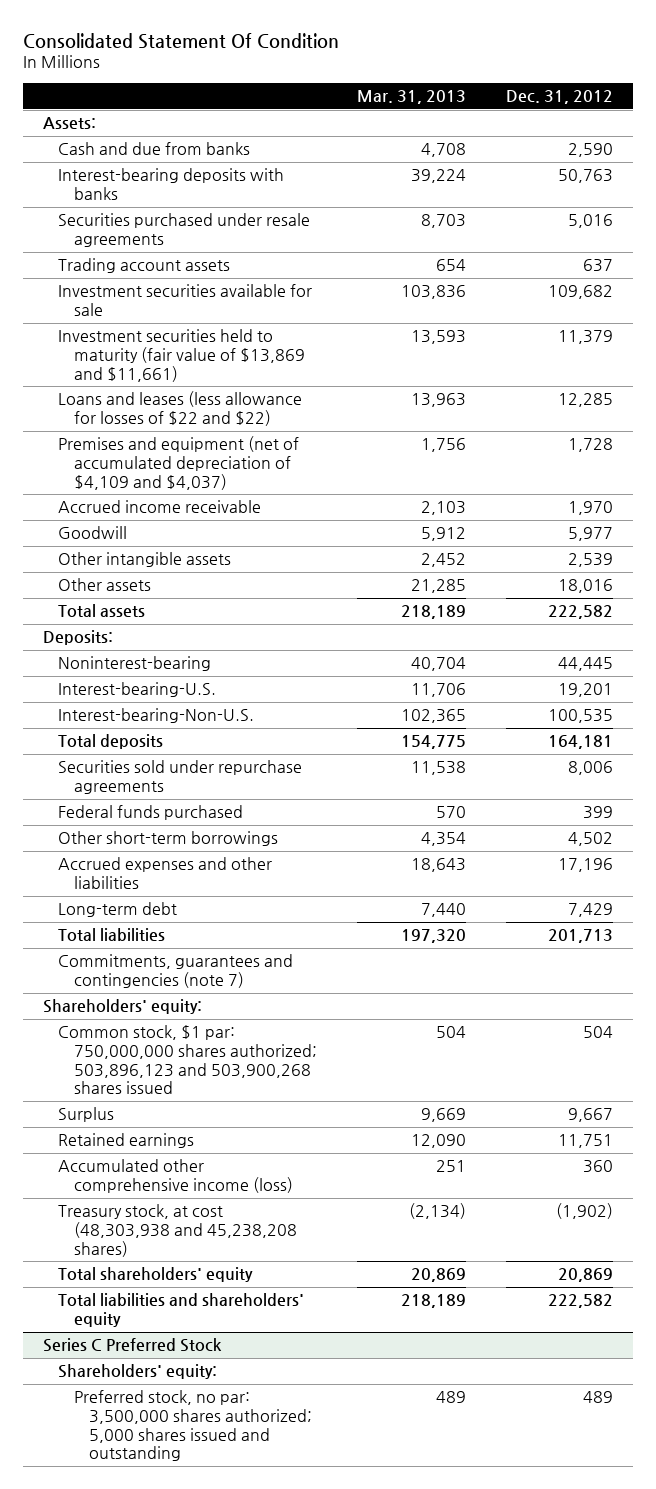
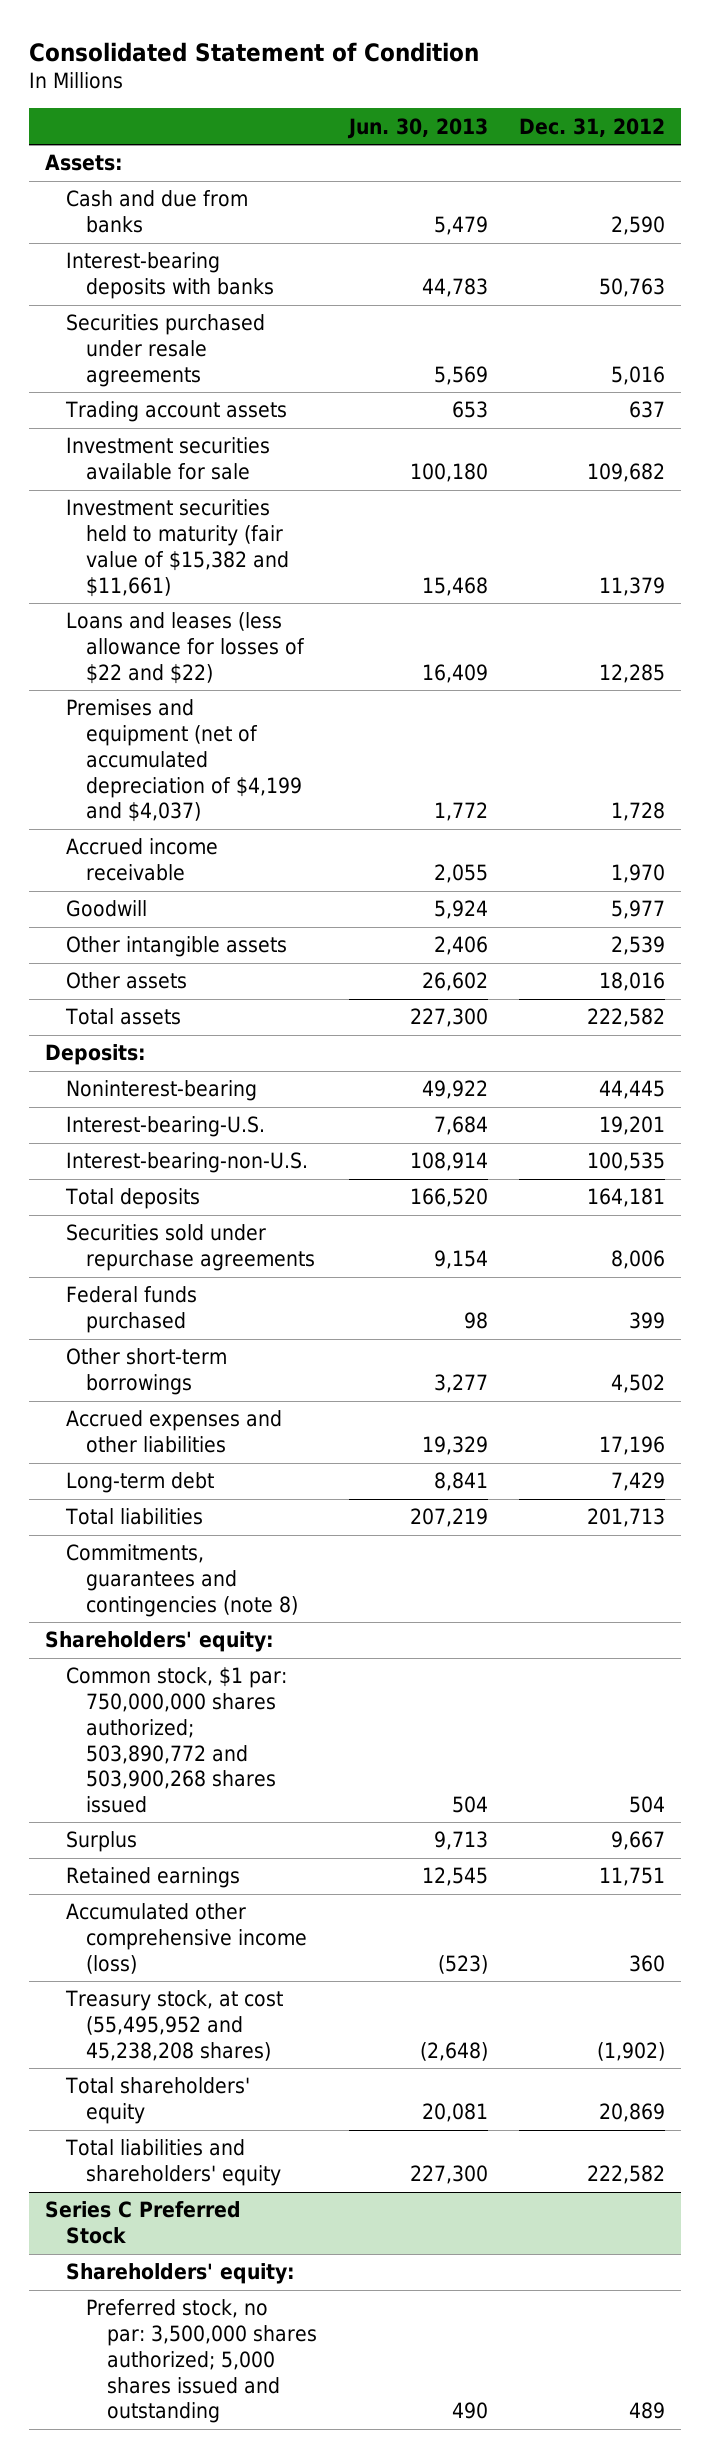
[22,32,339,49] Consolidated Statement Of Condition -> [28,41,479,62] Consolidated Statement of Condition
[356,90,466,105] Mar. 31, 2013 -> none
none -> [346,117,488,139] Jun. 30, 2013
[58,329,305,382] Investment securities held to maturity (fair value of $13,869 and $11,661) -> [65,499,290,597] Investment securities held to maturity (fair value of $15,382 and $11,661)
[58,436,300,490] Premises and equipment (net of accumulated depreciation of $4,109 and $4,037) -> [65,699,303,823] Premises and equipment (net of accumulated depreciation of $4,199 and $4,037)
[58,708,255,724] Interest-bearing-Non-U.S. -> [65,1152,308,1174] Interest-bearing-non-U.S.
[58,954,294,989] Commitments, guarantees and contingencies (note 7) -> [65,1544,299,1617] Commitments, guarantees and contingencies (note 8)
[58,1025,317,1095] Common stock, $1 par: 750,000,000 shares authorized; 503,896,123 and 503,900,268 shares issued -> [65,1667,287,1813] Common stock, $1 par: 750,000,000 shares authorized; 503,890,772 and 503,900,268 shares issued
[58,1204,297,1257] Treasury stock, at cost (48,303,938 and 45,238,208 shares) -> [64,1990,283,2061] Treasury stock, at cost (55,495,952 and 45,238,208 shares)

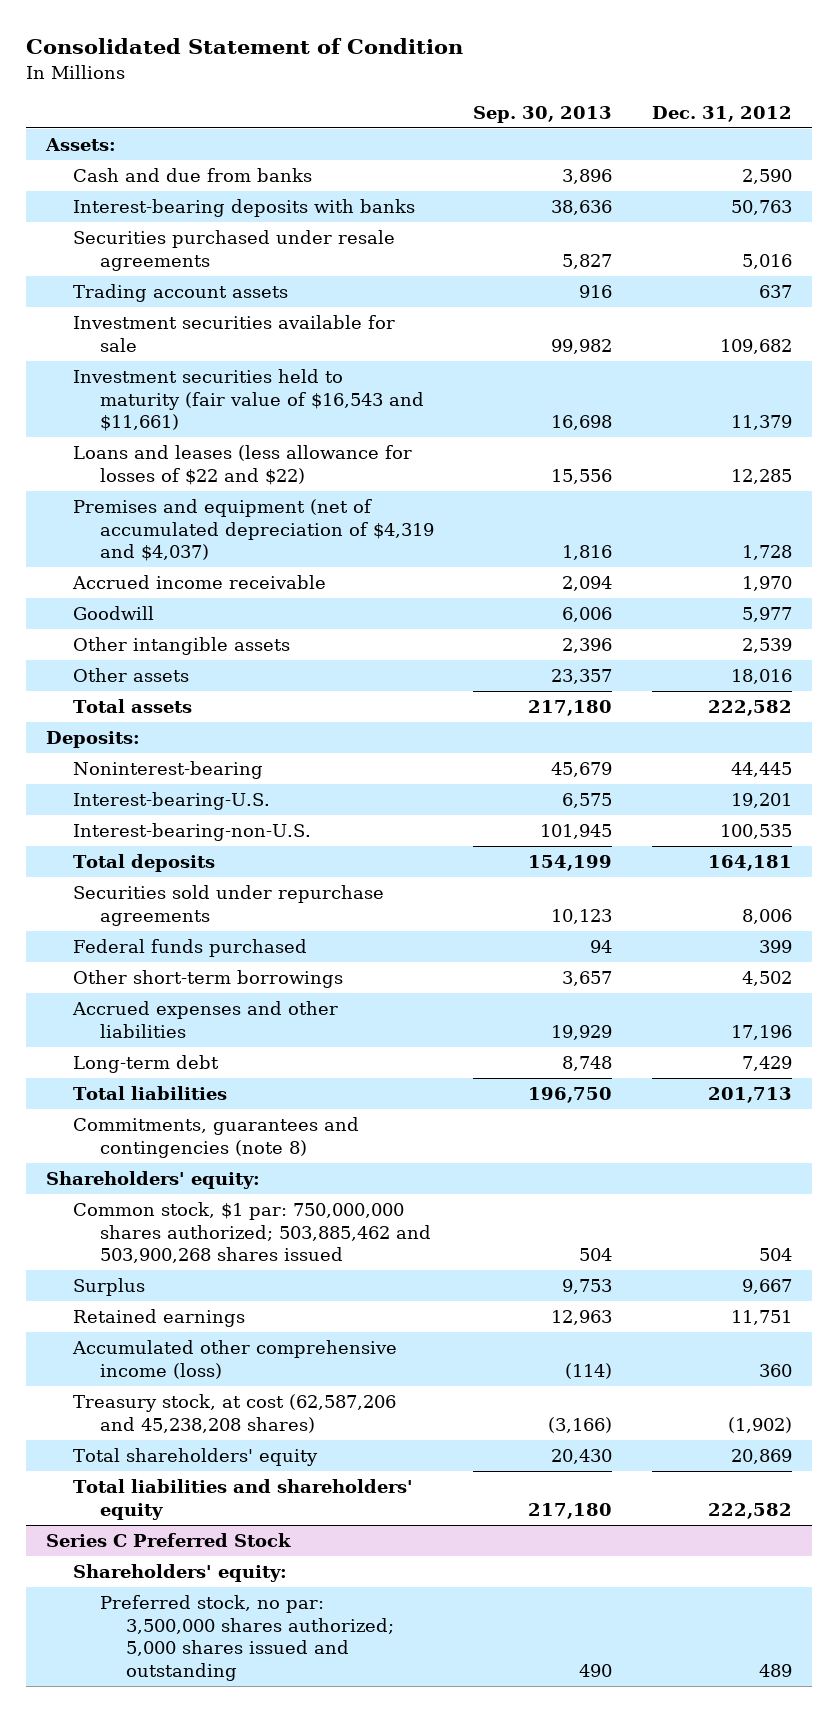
[346,117,488,139] Jun. 30, 2013 -> none
none -> [473,105,613,123] Sep. 30, 2013
[65,499,290,597] Investment securities held to maturity (fair value of $15,382 and $11,661) -> [72,369,424,432] Investment securities held to maturity (fair value of $16,543 and $11,661)
[65,699,303,823] Premises and equipment (net of accumulated depreciation of $4,199 and $4,037) -> [72,499,434,562] Premises and equipment (net of accumulated depreciation of $4,319 and $4,037)
[65,1667,287,1813] Common stock, $1 par: 750,000,000 shares authorized; 503,890,772 and 503,900,268 shares issued -> [72,1202,431,1264] Common stock, $1 par: 750,000,000 shares authorized; 503,885,462 and 503,900,268 shares issued
[64,1990,283,2061] Treasury stock, at cost (55,495,952 and 45,238,208 shares) -> [72,1394,396,1433] Treasury stock, at cost (62,587,206 and 45,238,208 shares)

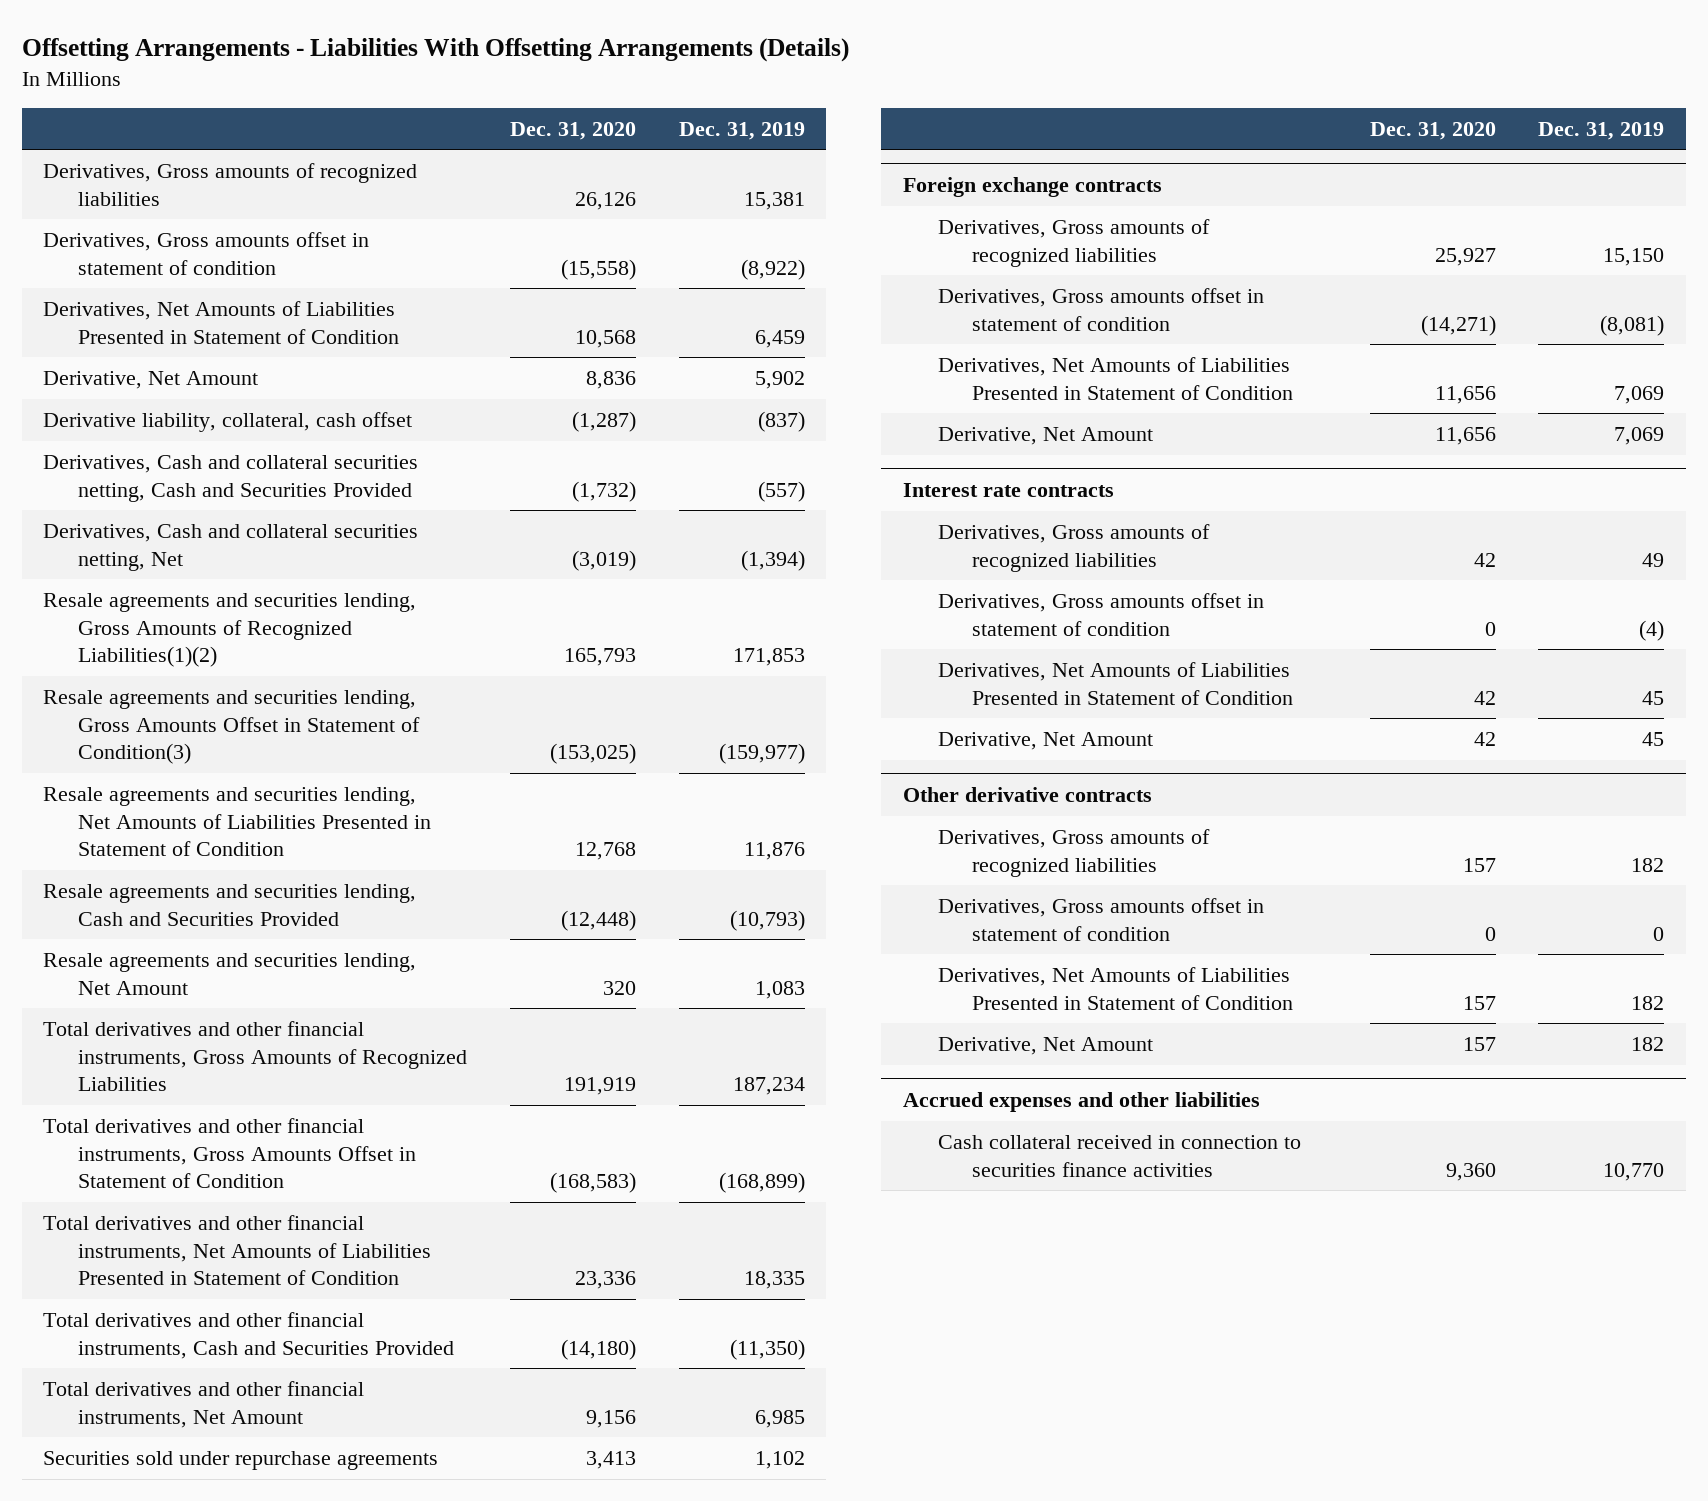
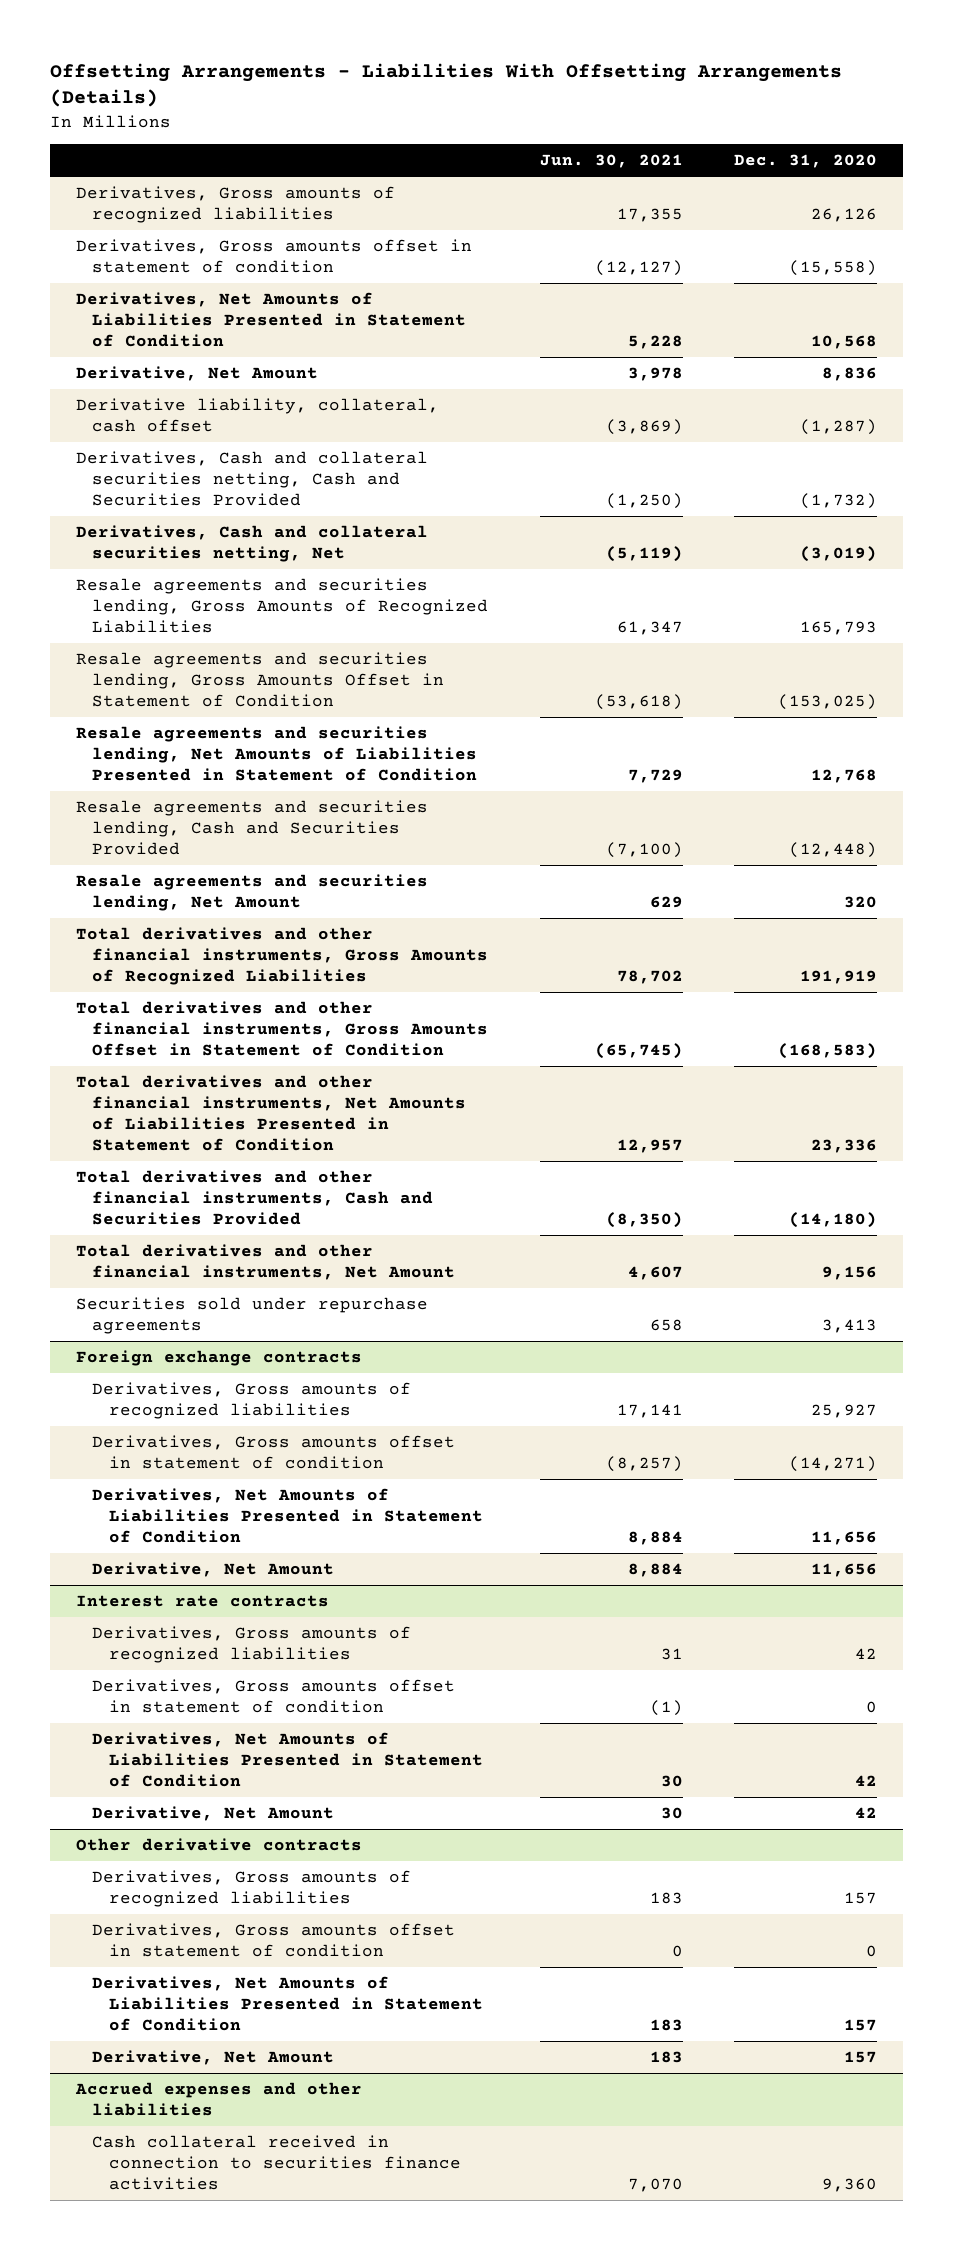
[679,121,806,140] Dec. 31, 2019 -> none
none -> [539,154,683,169] Jun. 30, 2021
[43,593,417,668] Resale agreements and securities lending, Gross Amounts of Recognized Liabilities(1)(2) -> [75,578,489,633] Resale agreements and securities lending, Gross Amounts of Recognized Liabilities
[43,690,421,765] Resale agreements and securities lending, Gross Amounts Offset in Statement of Condition(3) -> [75,652,445,707] Resale agreements and securities lending, Gross Amounts Offset in Statement of Condition

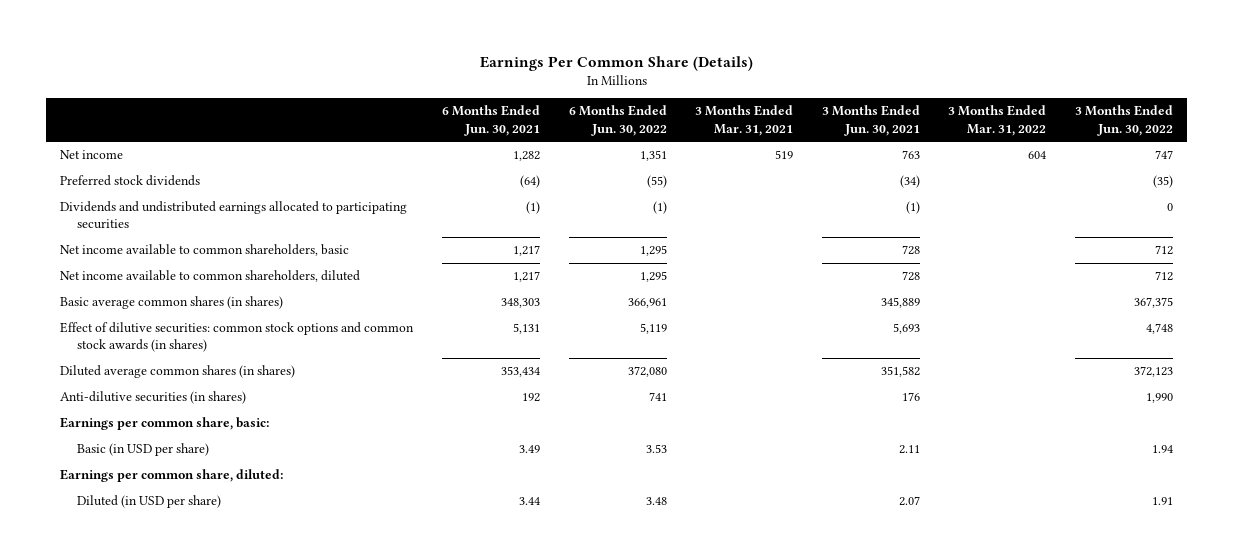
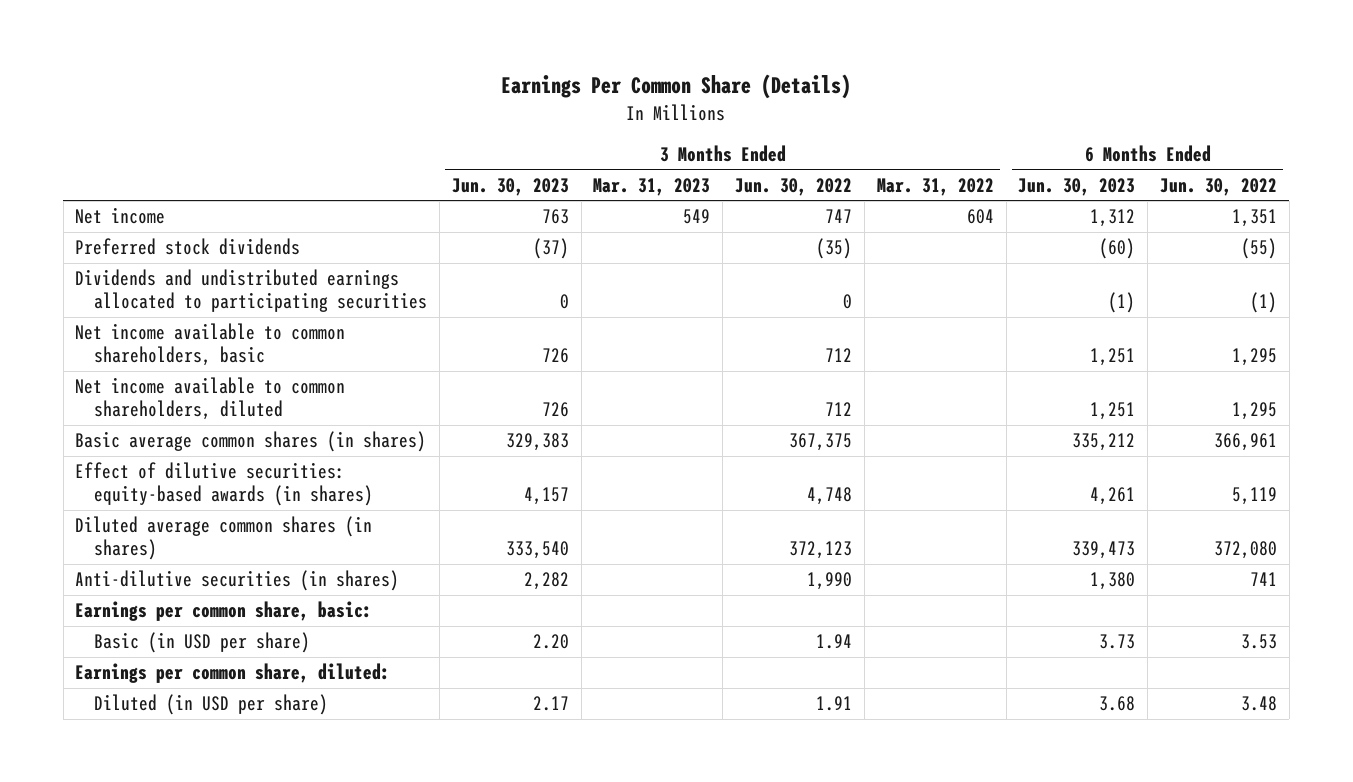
[441,105,540,136] 6 Months Ended Jun. 30, 2021 -> none
[695,105,794,136] 3 Months Ended Mar. 31, 2021 -> none
[821,105,920,136] 3 Months Ended Jun. 30, 2021 -> none
none -> [451,177,569,196] Jun. 30, 2023
none -> [593,177,711,196] Mar. 31, 2023
none -> [1018,177,1136,196] Jun. 30, 2023
[60,322,415,353] Effect of dilutive securities: common stock options and common stock awards (in shares) -> [75,462,373,507] Effect of dilutive securities: equity-based awards (in shares)

